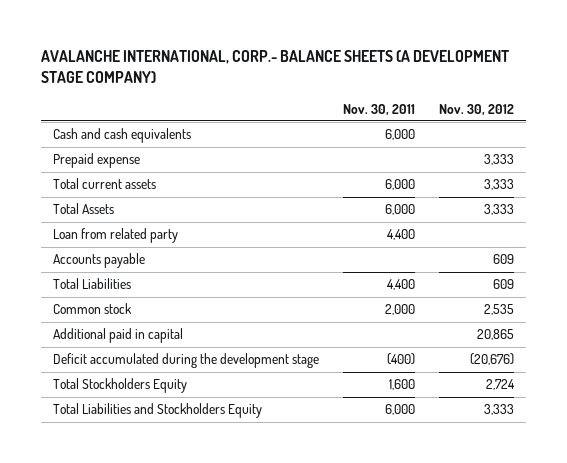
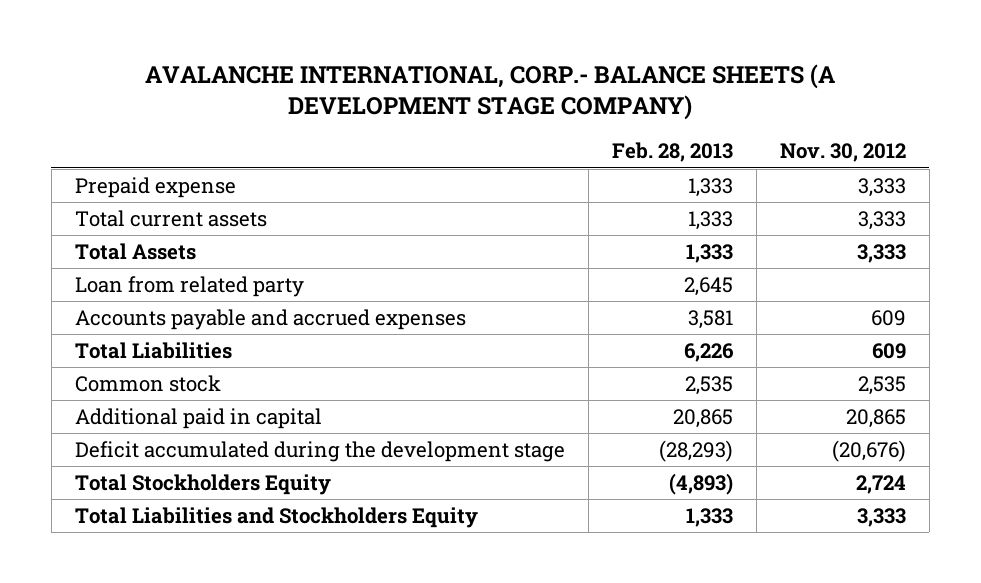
[342,103,415,116] Nov. 30, 2011 -> none
none -> [611,142,733,163] Feb. 28, 2013
[52,128,191,144] Cash and cash equivalents -> none
[52,253,145,269] Accounts payable -> none
none -> [74,308,466,330] Accounts payable and accrued expenses

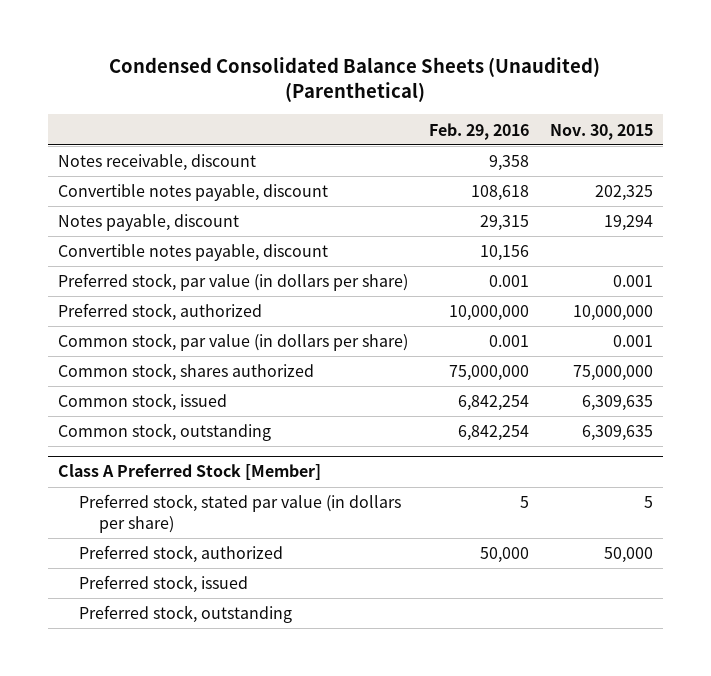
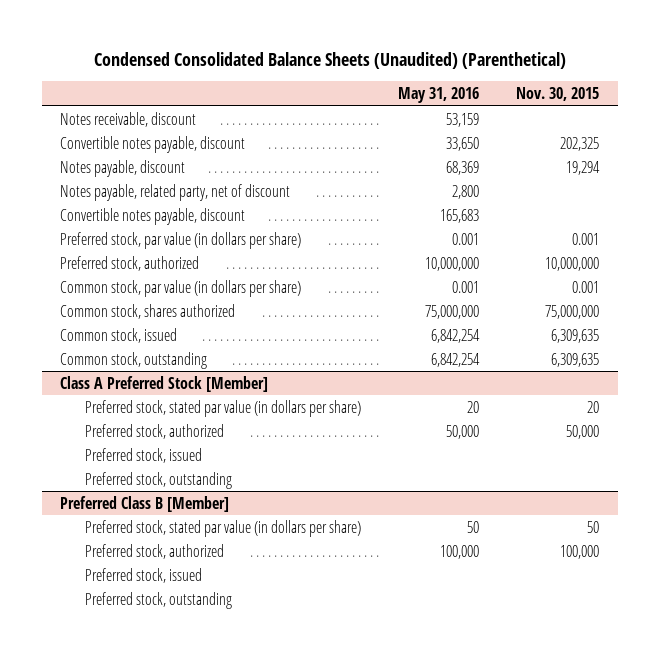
[428,122,529,140] Feb. 29, 2016 -> none
none -> [398,86,480,103] May 31, 2016
none -> [60,183,291,201] Notes payable, related party, net of discount
[643,496,653,509] 5 -> [587,400,600,413] 20
none -> [60,495,230,512] Preferred Class B [Member]
none -> [84,519,361,537] Preferred stock, stated par value (in dollars per share)
none -> [84,543,224,559] Preferred stock, authorized
none -> [84,567,202,583] Preferred stock, issued
none -> [84,591,232,609] Preferred stock, outstanding

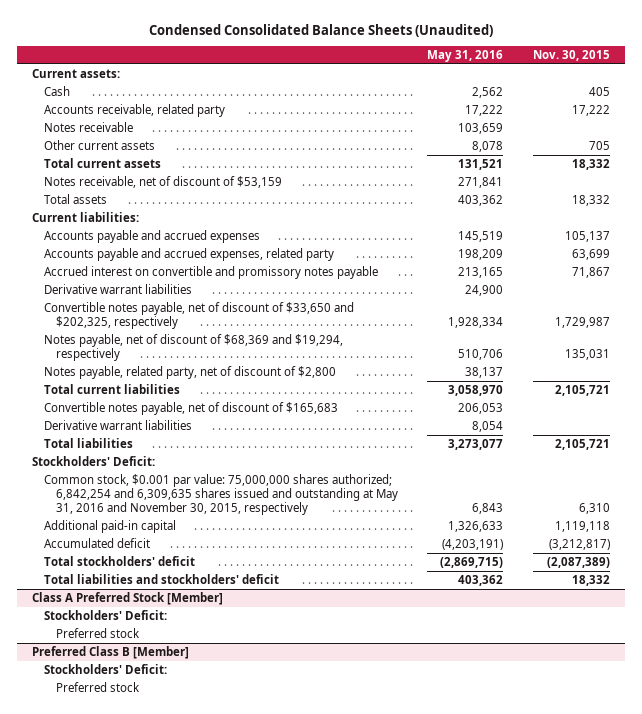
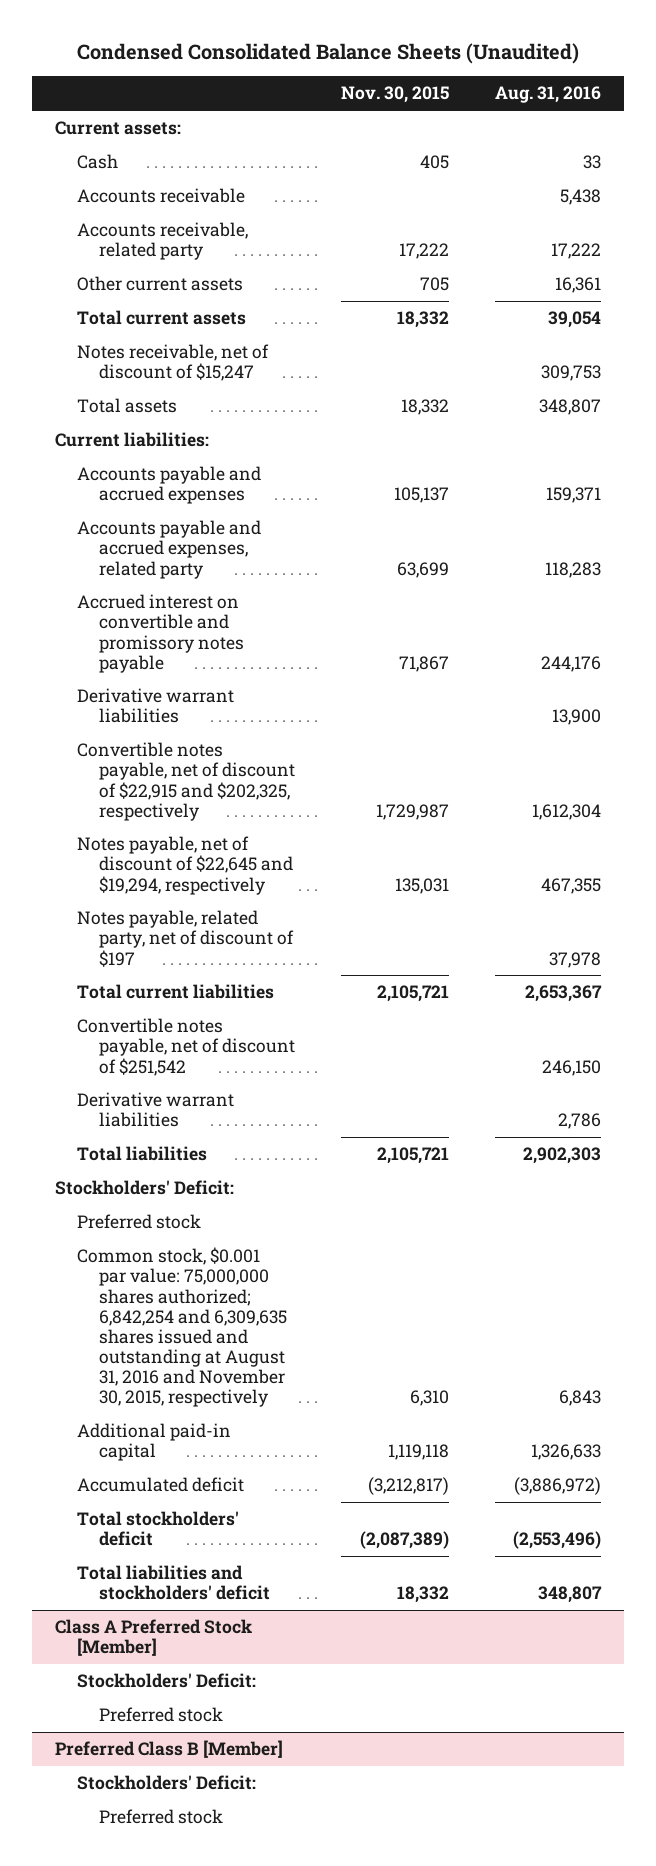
[427,49,504,62] May 31, 2016 -> none
none -> [495,86,602,104] Aug. 31, 2016
none -> [77,188,246,204] Accounts receivable
[43,121,133,132] Notes receivable -> none
[43,175,282,188] Notes receivable, net of discount of $53,159 -> [77,344,270,382] Notes receivable, net of discount of $15,247
[43,301,354,329] Convertible notes payable, net of discount of $33,650 and $202,325, respectively -> [77,742,296,821] Convertible notes payable, net of discount of $22,915 and $202,325, respectively
[43,333,343,361] Notes payable, net of discount of $68,369 and $19,294, respectively -> [77,836,294,895] Notes payable, net of discount of $22,645 and $19,294, respectively
[43,365,336,379] Notes payable, related party, net of discount of $2,800 -> [77,910,295,967] Notes payable, related party, net of discount of $197
[43,401,338,415] Convertible notes payable, net of discount of $165,683 -> [77,1018,296,1076] Convertible notes payable, net of discount of $251,542
none -> [77,1214,202,1230] Preferred stock
[43,473,398,516] Common stock, $0.001 par value: 75,000,000 shares authorized; 6,842,254 and 6,309,635 shares issued and outstanding at May 31, 2016 and November 30, 2015, respectively -> [77,1247,288,1408] Common stock, $0.001 par value: 75,000,000 shares authorized; 6,842,254 and 6,309,635 shares issued and outstanding at August 31, 2016 and November 30, 2015, respectively

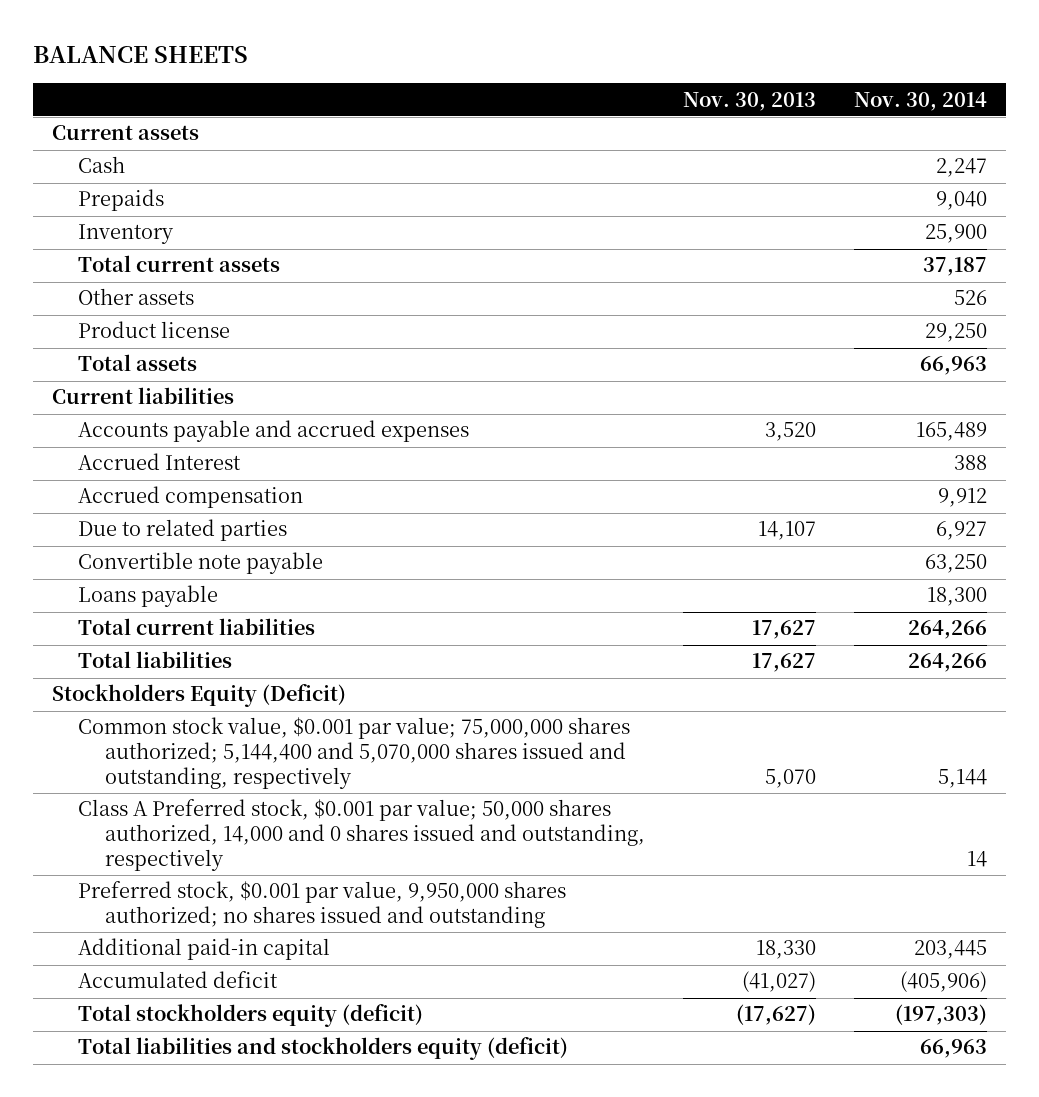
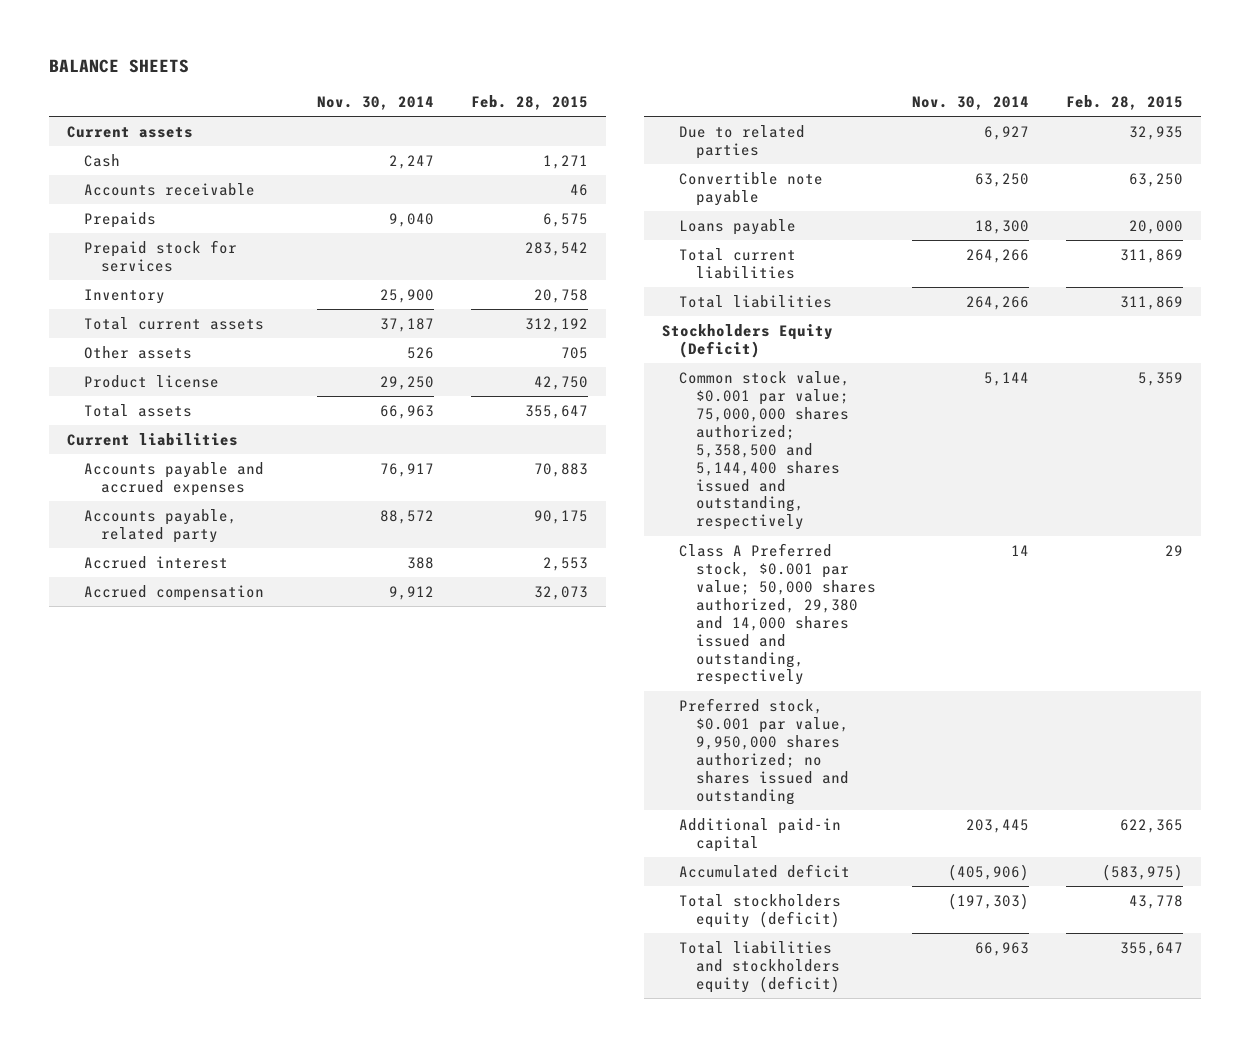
[682,91,816,111] Nov. 30, 2013 -> none
none -> [470,94,588,110] Feb. 28, 2015
none -> [83,182,255,196] Accounts receivable
none -> [83,239,237,272] Prepaid stock for services
[916,422,988,442] 165,489 -> [380,462,435,477] 76,917
none -> [83,508,237,543] Accounts payable, related party
[78,453,242,471] Accrued Interest -> [83,555,228,569] Accrued interest
[78,717,631,789] Common stock value, $0.001 par value; 75,000,000 shares authorized; 5,144,400 and 5,070,000 shares issued and outstanding, respectively -> [678,370,850,531] Common stock value, $0.001 par value; 75,000,000 shares authorized; 5,358,500 and 5,144,400 shares issued and outstanding, respectively
[78,799,645,871] Class A Preferred stock, $0.001 par value; 50,000 shares authorized, 14,000 and 0 shares issued and outstanding, respectively -> [678,542,877,686] Class A Preferred stock, $0.001 par value; 50,000 shares authorized, 29,380 and 14,000 shares issued and outstanding, respectively

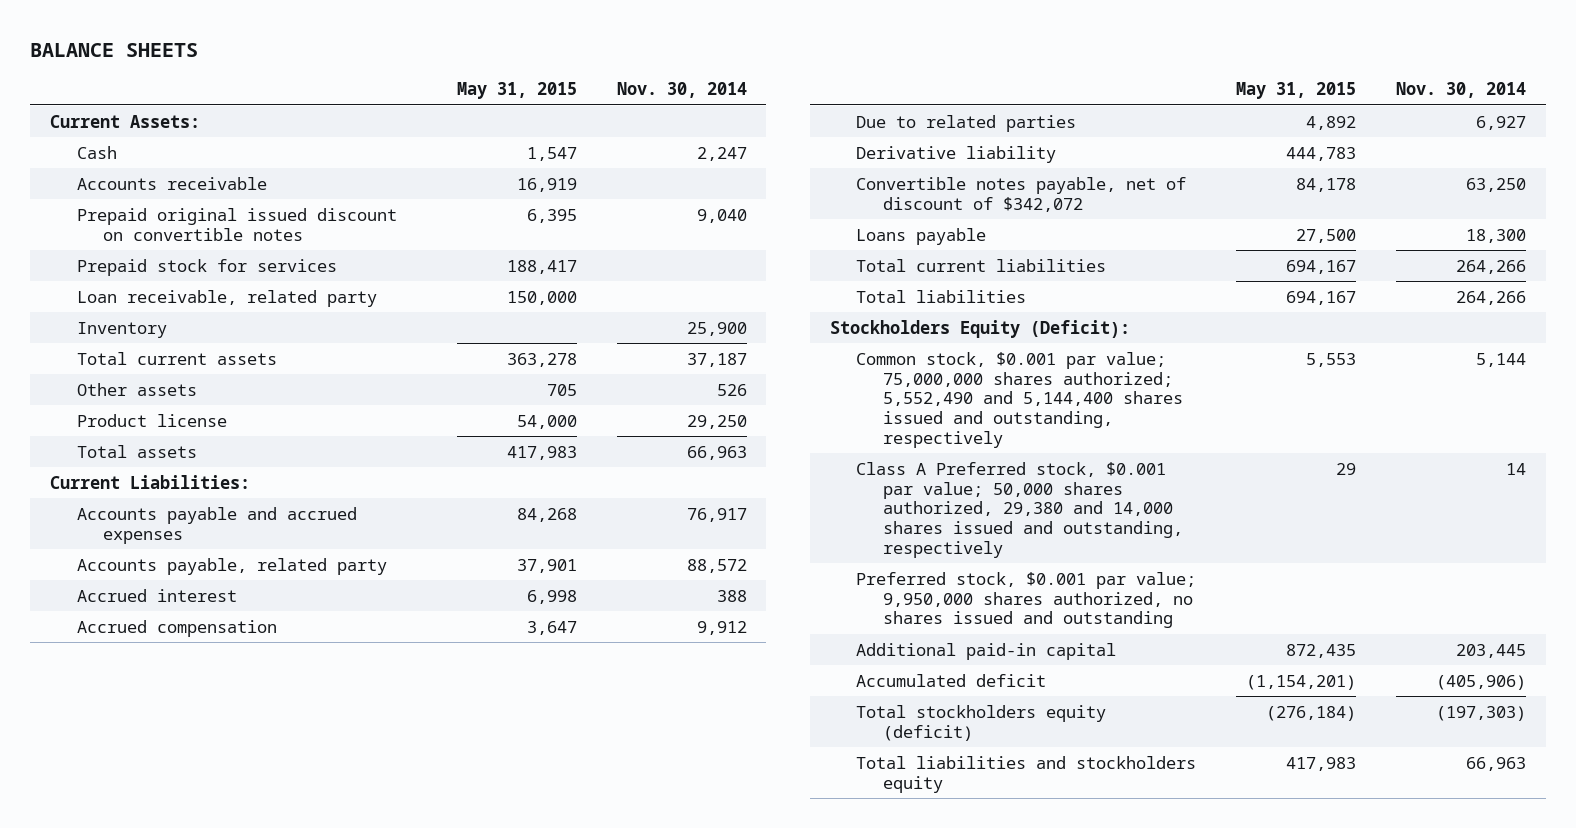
[470,94,588,110] Feb. 28, 2015 -> none
none -> [456,82,577,100] May 31, 2015
[66,125,193,138] Current assets -> [49,114,200,128] Current Assets:
[83,211,156,228] Prepaids -> none
none -> [76,207,397,241] Prepaid original issued discount on convertible notes
none -> [76,289,377,307] Loan receivable, related party
[66,432,238,446] Current liabilities -> [49,474,250,489] Current Liabilities:
none -> [856,145,1057,163] Derivative liability
[678,171,823,206] Convertible note payable -> [856,176,1187,212] Convertible notes payable, net of discount of $342,072
[661,323,833,358] Stockholders Equity (Deficit) -> [829,319,1130,338] Stockholders Equity (Deficit):
[678,370,850,531] Common stock value, $0.001 par value; 75,000,000 shares authorized; 5,358,500 and 5,144,400 shares issued and outstanding, respectively -> [856,351,1184,449] Common stock, $0.001 par value; 75,000,000 shares authorized; 5,552,490 and 5,144,400 shares issued and outstanding, respectively
[678,697,850,805] Preferred stock, $0.001 par value, 9,950,000 shares authorized; no shares issued and outstanding -> [856,571,1197,629] Preferred stock, $0.001 par value; 9,950,000 shares authorized, no shares issued and outstanding
[678,940,841,993] Total liabilities and stockholders equity (deficit) -> [856,755,1197,793] Total liabilities and stockholders equity

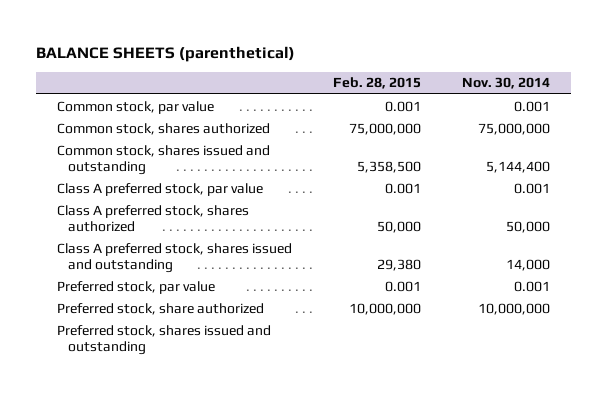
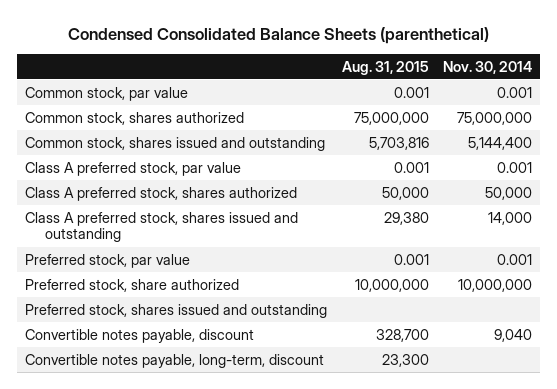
[36,45,296,62] BALANCE SHEETS (parenthetical) -> [67,26,489,44] Condensed Consolidated Balance Sheets (parenthetical)
[333,77,422,90] Feb. 28, 2015 -> none
none -> [341,60,429,75] Aug. 31, 2015
none -> [24,328,254,343] Convertible notes payable, discount
none -> [24,353,324,368] Convertible notes payable, long-term, discount

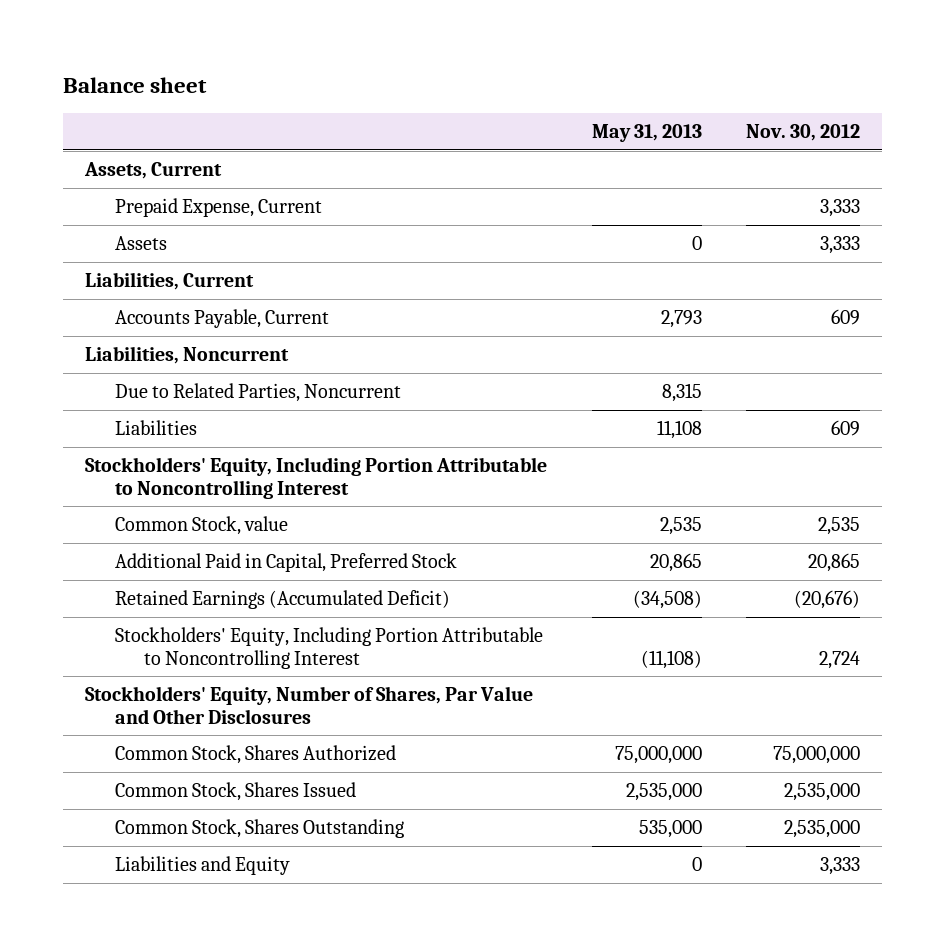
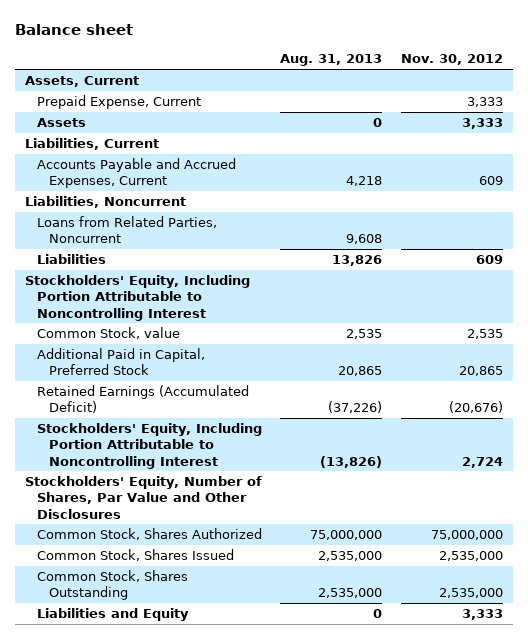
[591,123,702,142] May 31, 2013 -> none
none -> [280,54,383,67] Aug. 31, 2013
[114,309,329,329] Accounts Payable, Current -> [36,158,236,189] Accounts Payable and Accrued Expenses, Current
[114,383,401,403] Due to Related Parties, Noncurrent -> [36,216,217,244] Loans from Related Parties, Noncurrent

